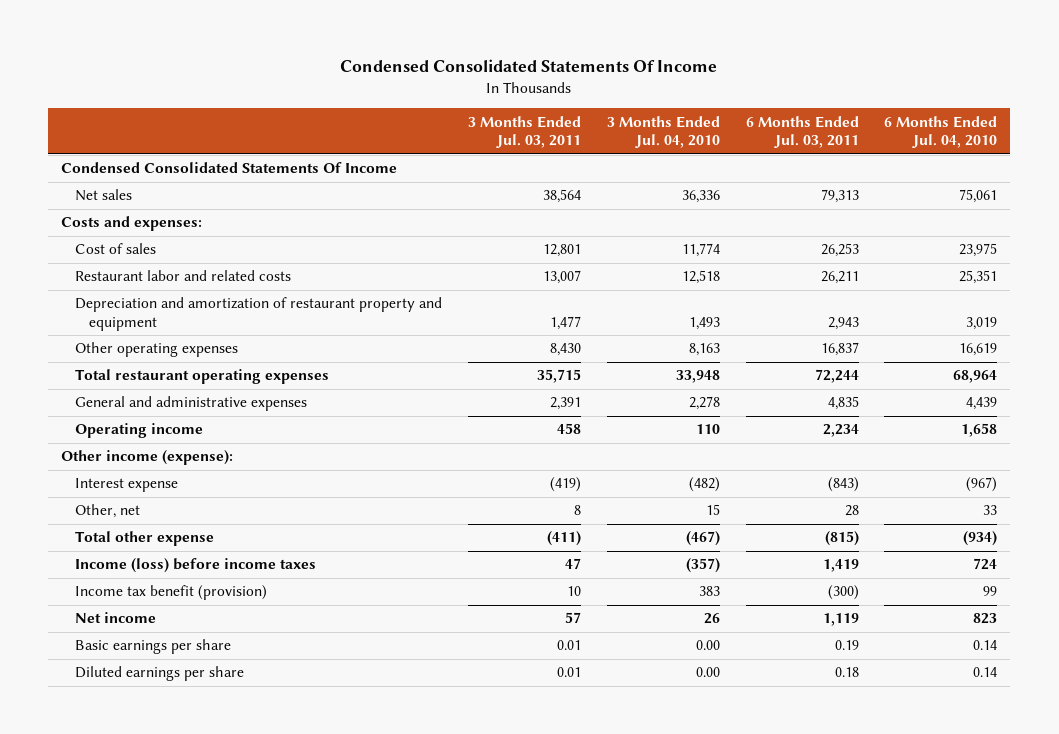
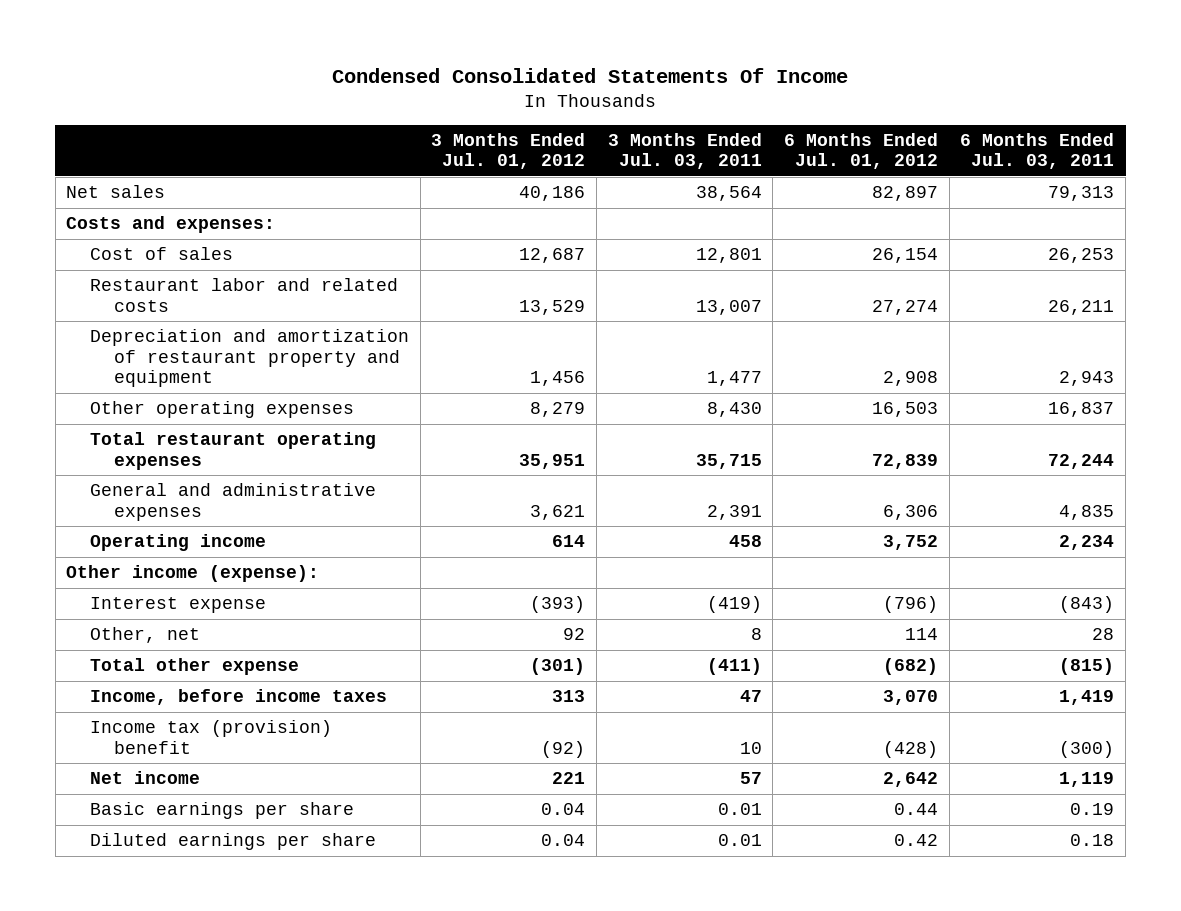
[606,115,720,149] 3 Months Ended Jul. 04, 2010 -> none
[884,115,998,149] 6 Months Ended Jul. 04, 2010 -> none
none -> [431,132,586,170] 3 Months Ended Jul. 01, 2012
none -> [784,132,939,170] 6 Months Ended Jul. 01, 2012
[61,162,398,174] Condensed Consolidated Statements Of Income -> none
[74,558,316,574] Income (loss) before income taxes -> [90,689,388,706] Income, before income taxes
[74,585,267,601] Income tax benefit (provision) -> [90,720,333,754] Income tax (provision) benefit

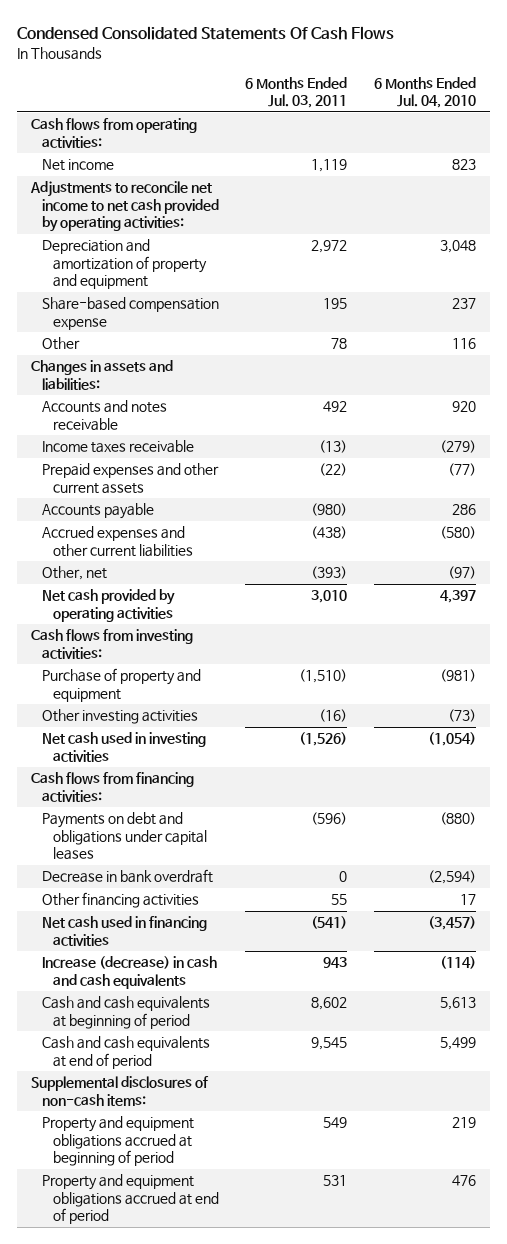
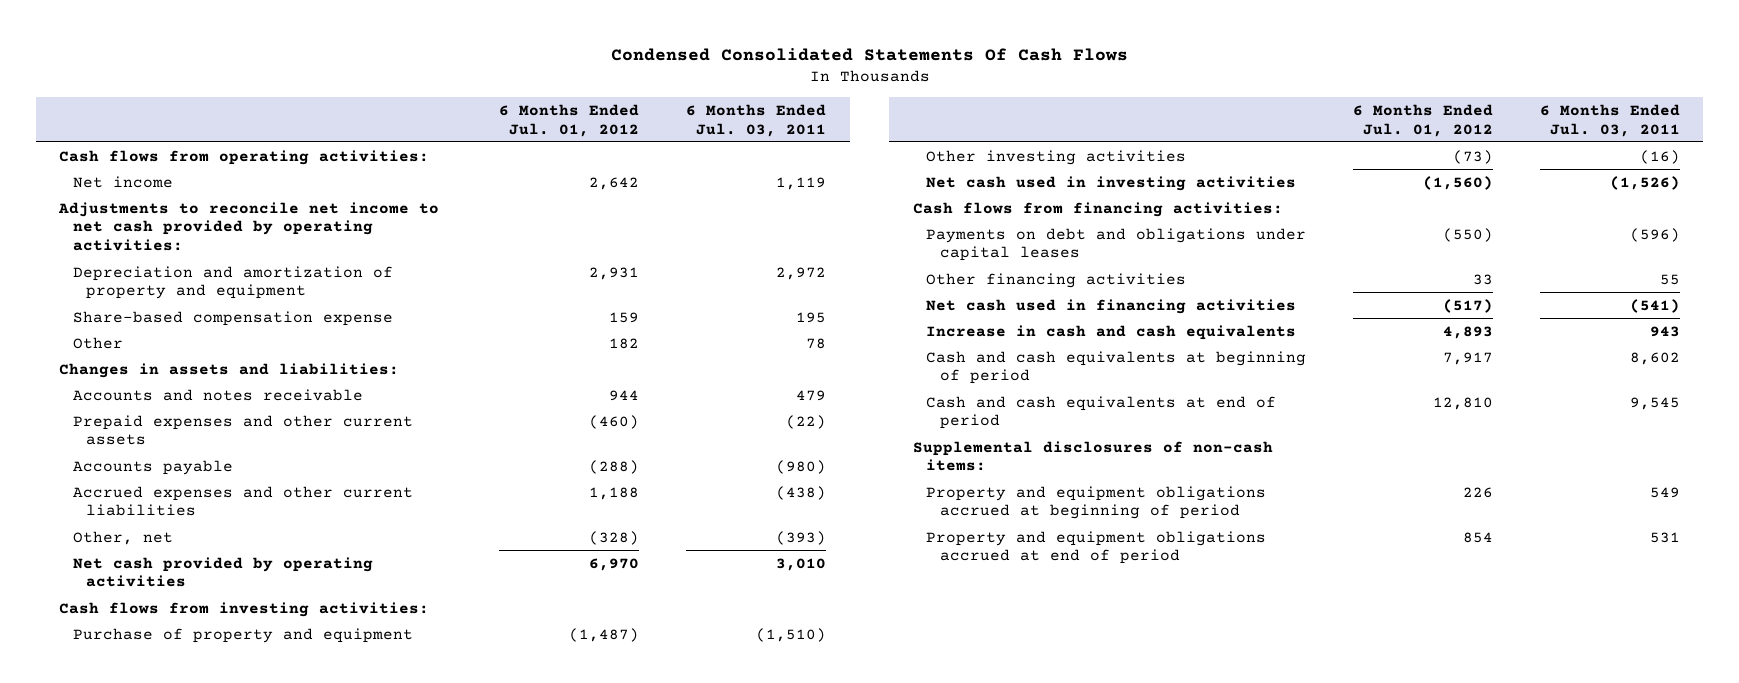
[374,76,477,109] 6 Months Ended Jul. 04, 2010 -> none
none -> [499,103,640,137] 6 Months Ended Jul. 01, 2012
[41,440,194,454] Income taxes receivable -> none
[323,401,348,413] 492 -> [796,389,827,401] 479
[41,869,213,884] Decrease in bank overdraft -> none
[41,956,217,989] Increase (decrease) in cash and cash equivalents -> [926,324,1297,340] Increase in cash and cash equivalents

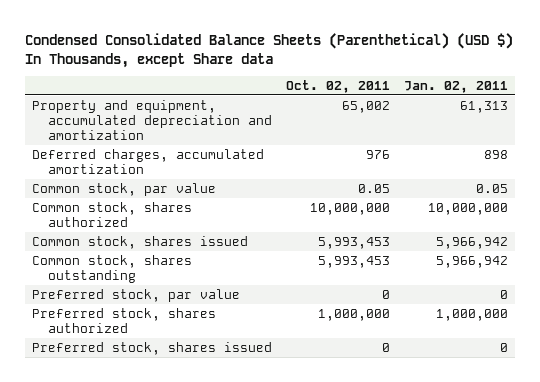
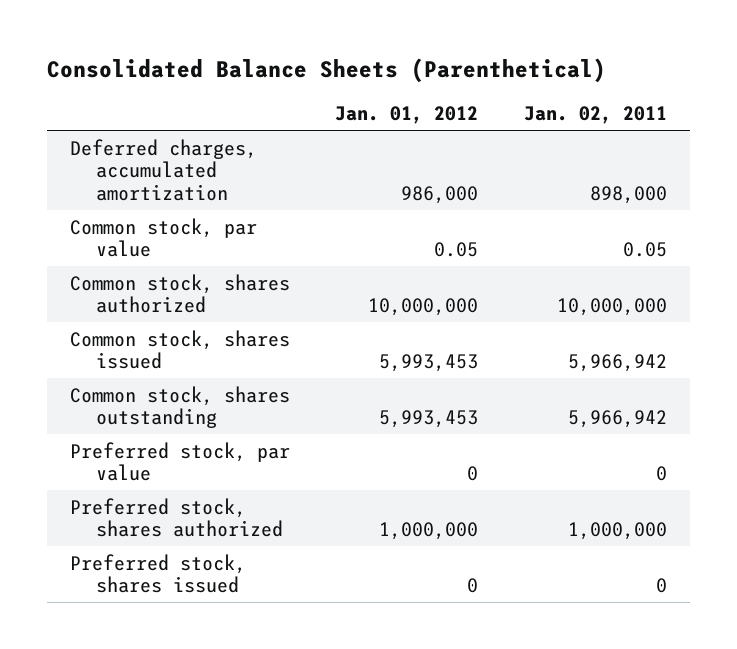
[25,32,514,68] Condensed Consolidated Balance Sheets (Parenthetical) (USD $) In Thousands, except Share data -> [46,58,606,84] Consolidated Balance Sheets (Parenthetical)
[286,79,391,93] Oct. 02, 2011 -> none
none -> [335,106,479,125] Jan. 01, 2012
[32,99,273,140] Property and equipment, accumulated depreciation and amortization -> none
[484,149,509,159] 898 -> [589,186,667,205] 898,000

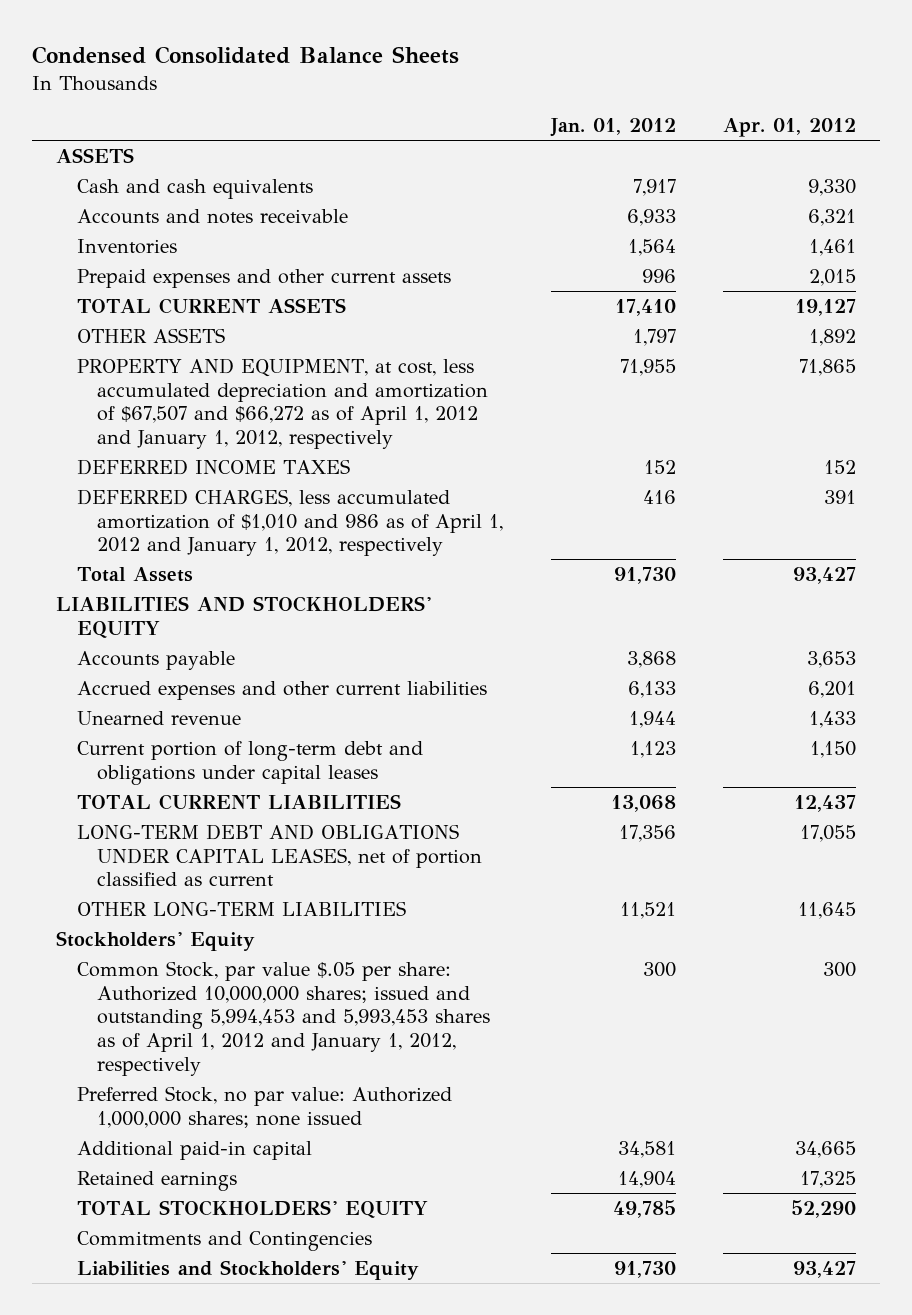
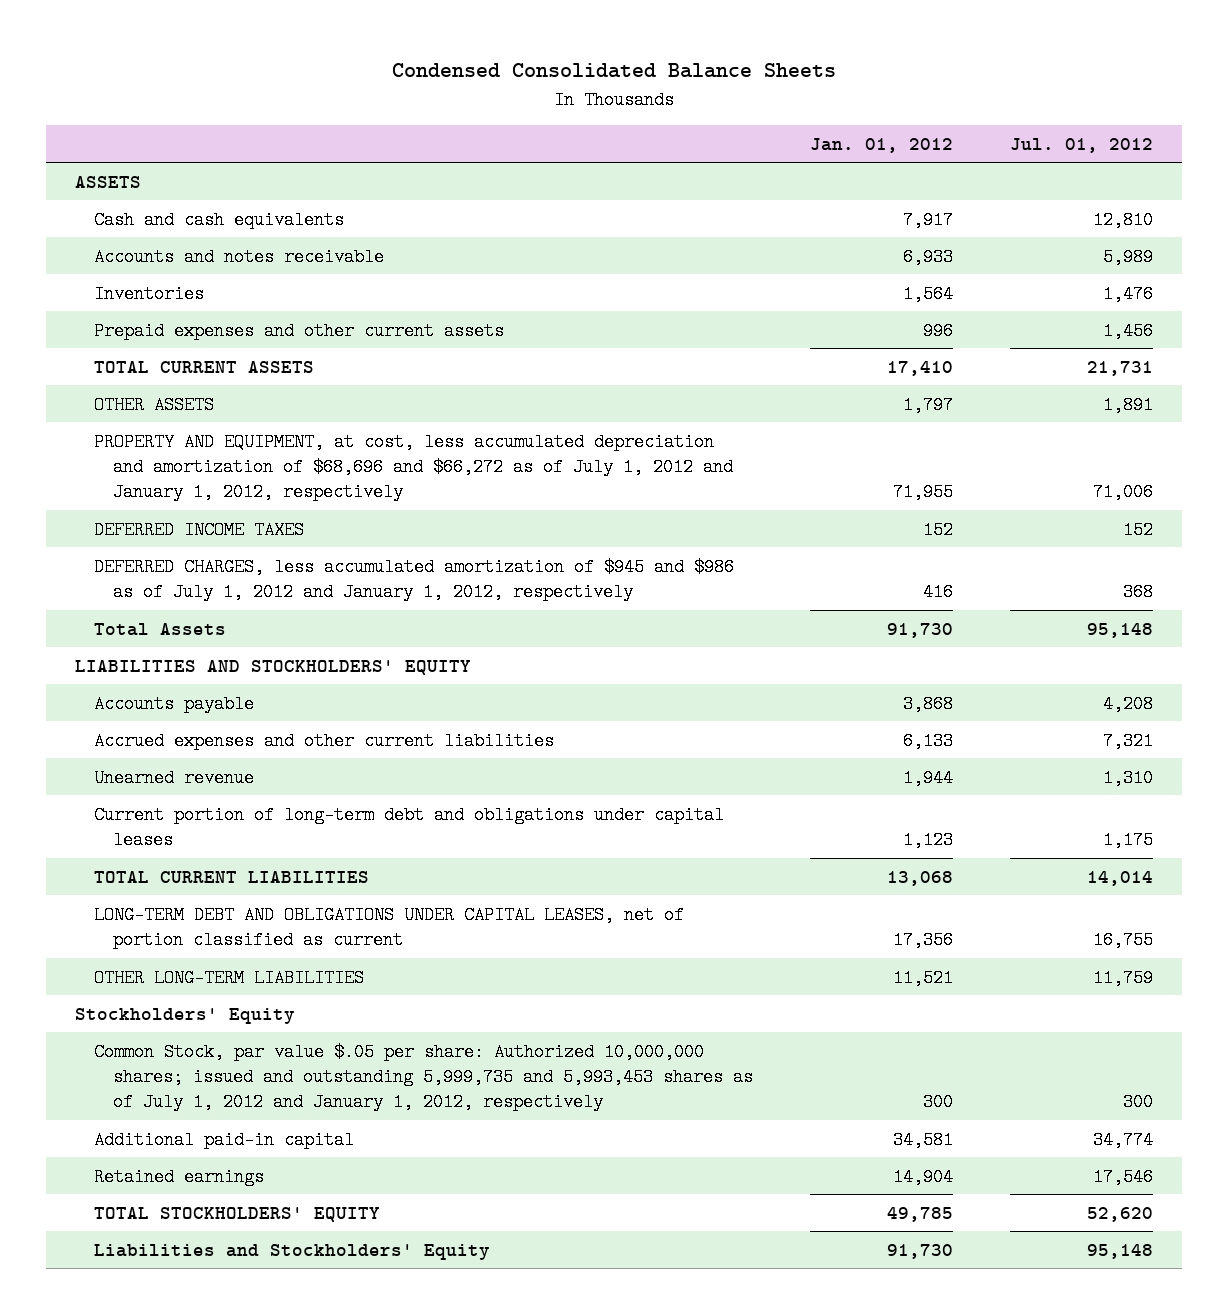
[723,118,857,138] Apr. 01, 2012 -> none
none -> [1010,137,1154,153] Jul. 01, 2012
[76,357,489,450] PROPERTY AND EQUIPMENT, at cost, less accumulated depreciation and amortization of $67,507 and $66,272 as of April 1, 2012 and January 1, 2012, respectively -> [93,432,734,502] PROPERTY AND EQUIPMENT, at cost, less accumulated depreciation and amortization of $68,696 and $66,272 as of July 1, 2012 and January 1, 2012, respectively
[76,488,504,557] DEFERRED CHARGES, less accumulated amortization of $1,010 and 986 as of April 1, 2012 and January 1, 2012, respectively -> [93,557,734,602] DEFERRED CHARGES, less accumulated amortization of $945 and $986 as of July 1, 2012 and January 1, 2012, respectively
[76,1085,452,1128] Preferred Stock, no par value: Authorized 1,000,000 shares; none issued -> none
[76,960,491,1076] Common Stock, par value $.05 per share: Authorized 10,000,000 shares; issued and outstanding 5,994,453 and 5,993,453 shares as of April 1, 2012 and January 1, 2012, respectively -> [93,1042,754,1112] Common Stock, par value $.05 per share: Authorized 10,000,000 shares; issued and outstanding 5,999,735 and 5,993,453 shares as of July 1, 2012 and January 1, 2012, respectively
[76,1230,372,1251] Commitments and Contingencies -> none

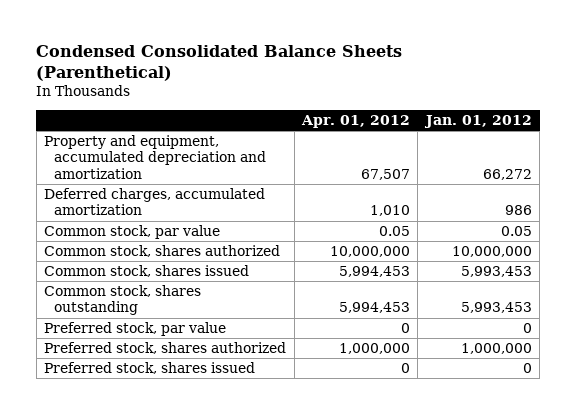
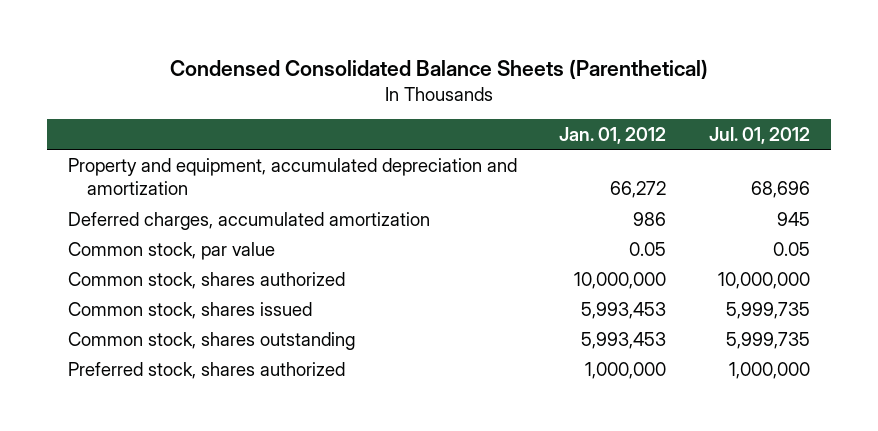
[300,115,410,129] Apr. 01, 2012 -> none
none -> [708,126,810,144] Jul. 01, 2012
[44,322,227,337] Preferred stock, par value -> none
[44,362,256,375] Preferred stock, shares issued -> none

